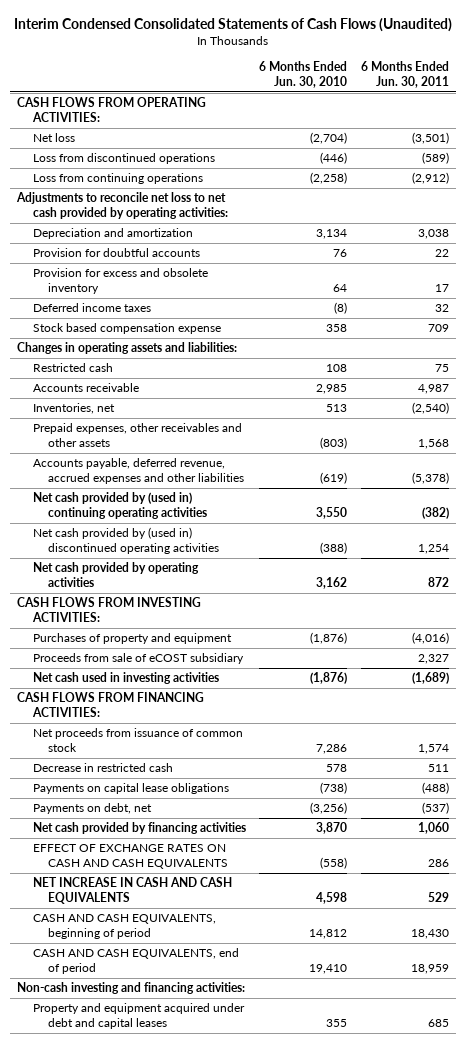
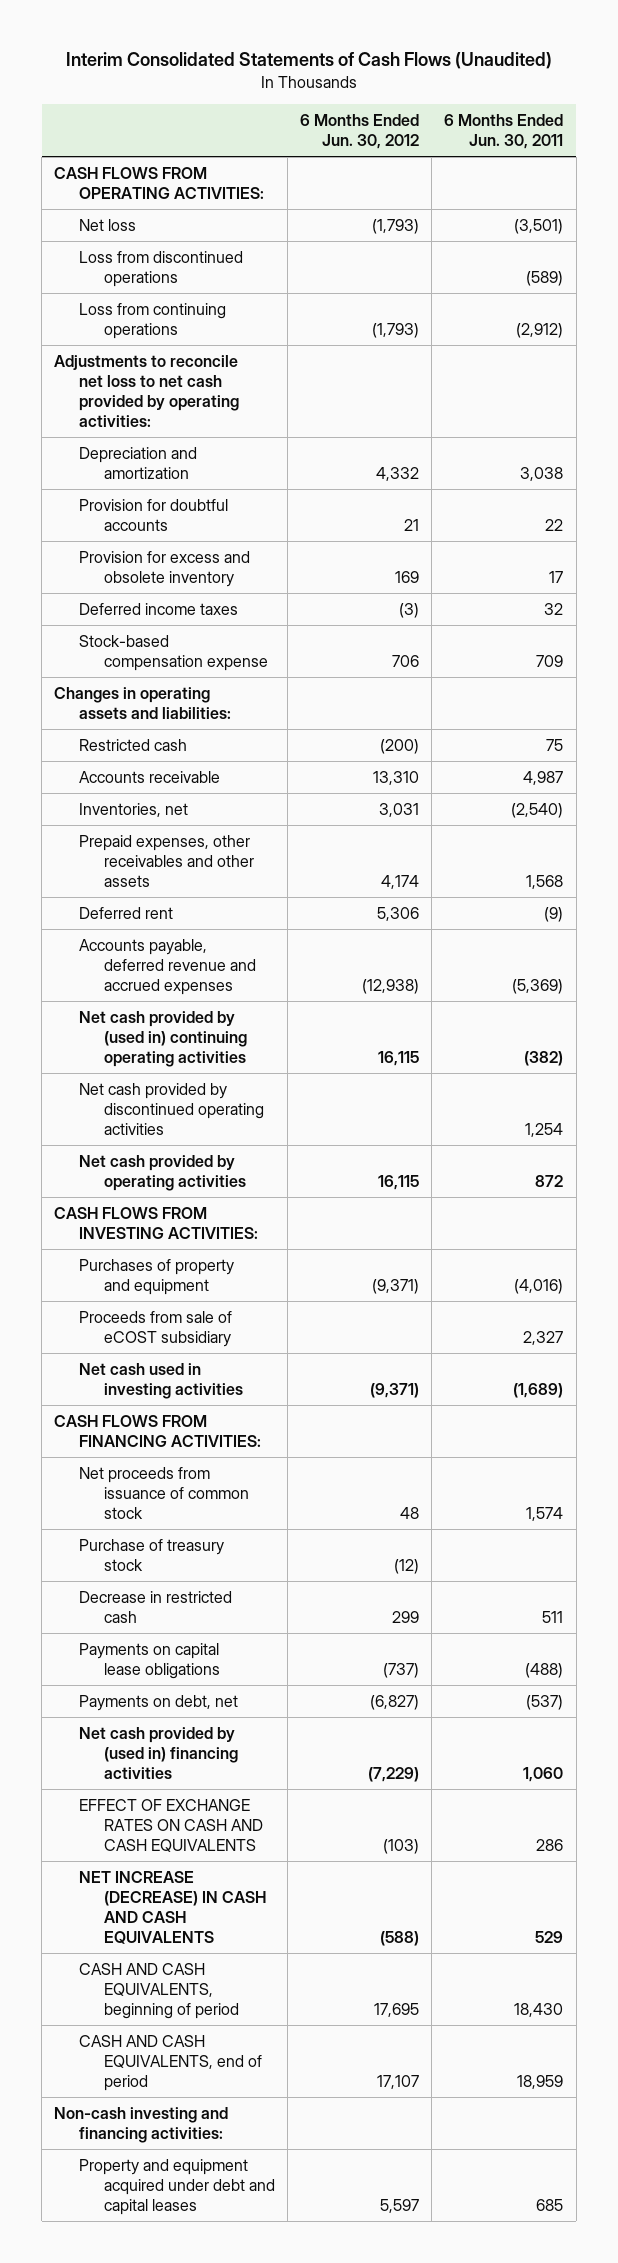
[13,17,452,32] Interim Condensed Consolidated Statements of Cash Flows (Unaudited) -> [65,52,552,70] Interim Consolidated Statements of Cash Flows (Unaudited)
[259,60,348,88] 6 Months Ended Jun. 30, 2010 -> none
none -> [300,113,420,149] 6 Months Ended Jun. 30, 2012
[32,323,221,335] Stock based compensation expense -> [79,635,268,671] Stock-based compensation expense
none -> [79,907,174,920] Deferred rent
[32,458,245,485] Accounts payable, deferred revenue, accrued expenses and other liabilities -> [79,939,256,995] Accounts payable, deferred revenue and accrued expenses
[411,472,449,485] (5,378) -> [512,978,564,994] (5,369)
[32,527,220,555] Net cash provided by (used in) discontinued operating activities -> [79,1083,264,1135] Net cash provided by discontinued operating activities
none -> [79,1539,225,1571] Purchase of treasury stock
[32,822,246,835] Net cash provided by financing activities -> [79,1727,238,1779] Net cash provided by (used in) financing activities
[32,877,232,905] NET INCREASE IN CASH AND CASH EQUIVALENTS -> [79,1871,266,1944] NET INCREASE (DECREASE) IN CASH AND CASH EQUIVALENTS

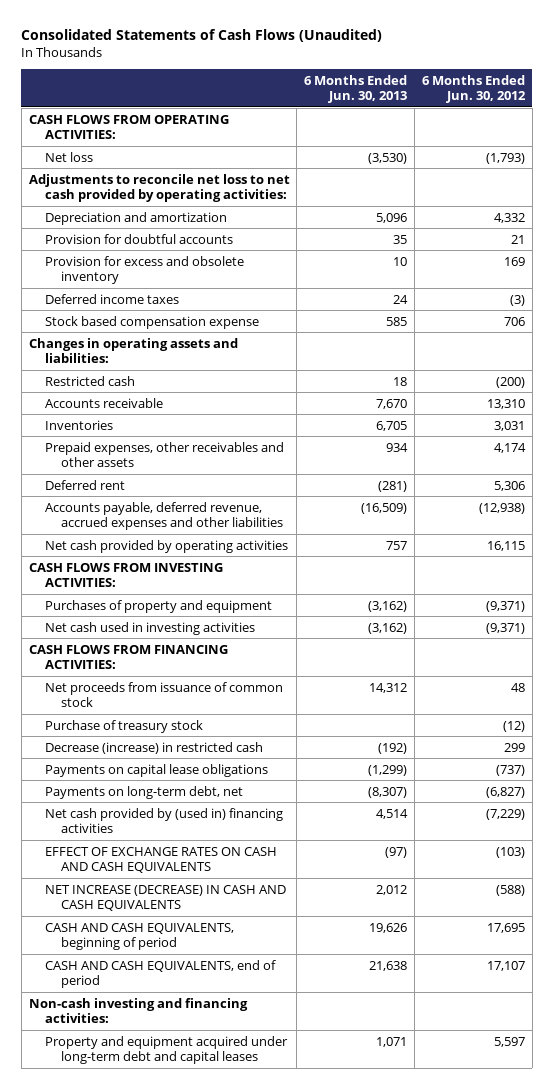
[65,52,552,70] Interim Consolidated Statements of Cash Flows (Unaudited) -> [21,29,383,43] Consolidated Statements of Cash Flows (Unaudited)
[444,113,564,149] 6 Months Ended Jun. 30, 2011 -> none
none -> [304,74,408,103] 6 Months Ended Jun. 30, 2013
[79,251,244,287] Loss from discontinued operations -> none
[79,303,227,339] Loss from continuing operations -> none
[79,635,268,671] Stock-based compensation expense -> [44,315,259,329] Stock based compensation expense
[79,803,189,818] Inventories, net -> [44,419,113,430] Inventories
[79,1011,247,1067] Net cash provided by (used in) continuing operating activities -> none
[79,1083,264,1135] Net cash provided by discontinued operating activities -> none
[79,939,256,995] Accounts payable, deferred revenue and accrued expenses -> [44,501,284,530] Accounts payable, deferred revenue, accrued expenses and other liabilities
[79,1311,233,1347] Proceeds from sale of eCOST subsidiary -> none
[79,1591,233,1623] Decrease in restricted cash -> [44,741,263,754] Decrease (increase) in restricted cash
[79,1695,239,1712] Payments on debt, net -> [44,785,243,799] Payments on long-term debt, net
[79,2159,275,2215] Property and equipment acquired under debt and capital leases -> [44,1035,288,1064] Property and equipment acquired under long-term debt and capital leases

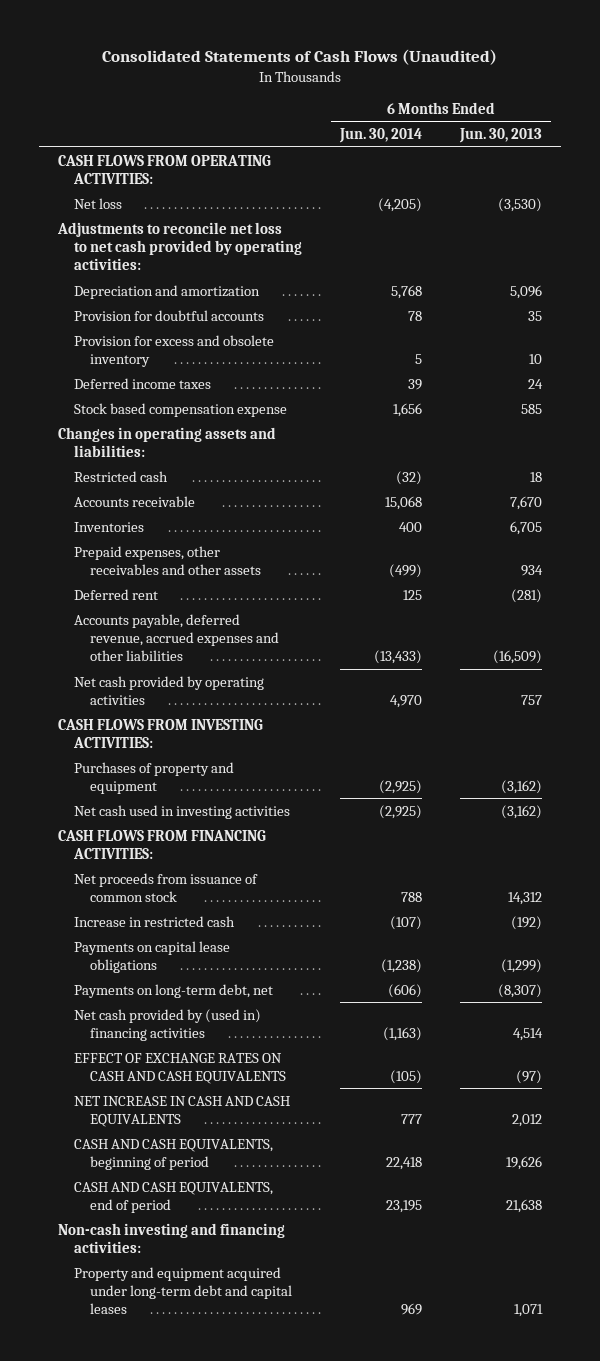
[421,74,526,103] 6 Months Ended Jun. 30, 2012 -> none
none -> [339,128,423,144] Jun. 30, 2014
[44,719,203,733] Purchase of treasury stock -> none
[44,741,263,754] Decrease (increase) in restricted cash -> [74,915,236,927] Increase in restricted cash
[44,884,286,911] NET INCREASE (DECREASE) IN CASH AND CASH EQUIVALENTS -> [74,1095,291,1127] NET INCREASE IN CASH AND CASH EQUIVALENTS

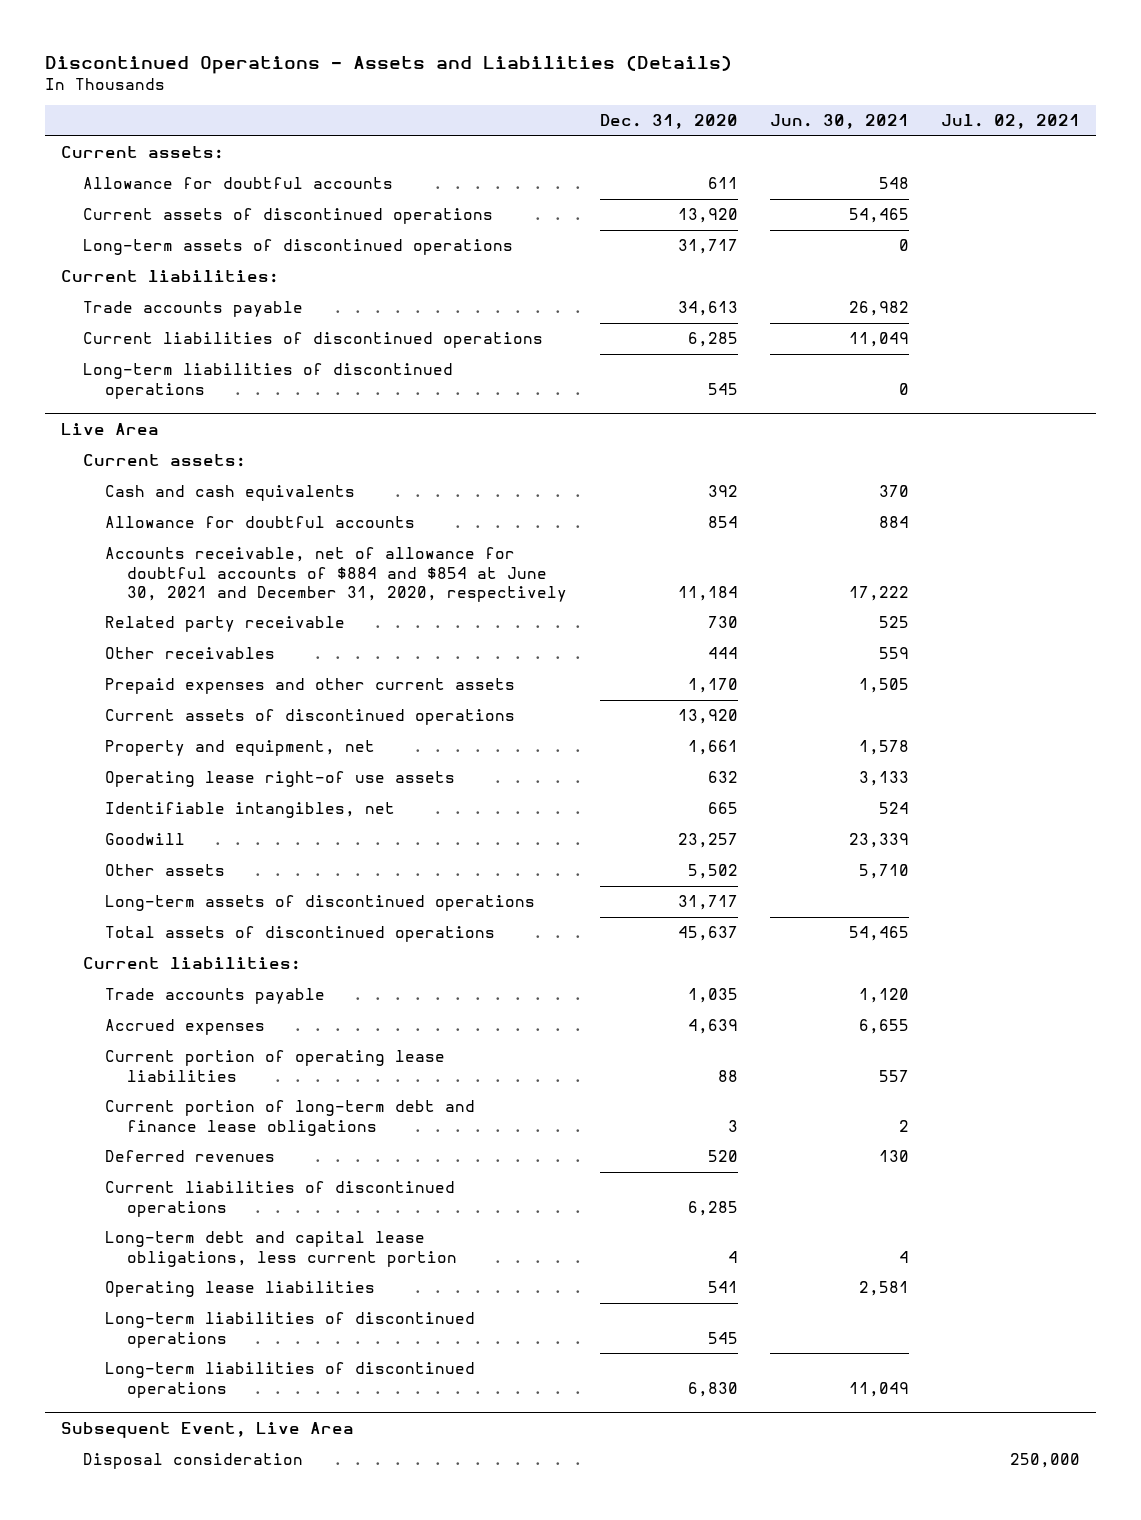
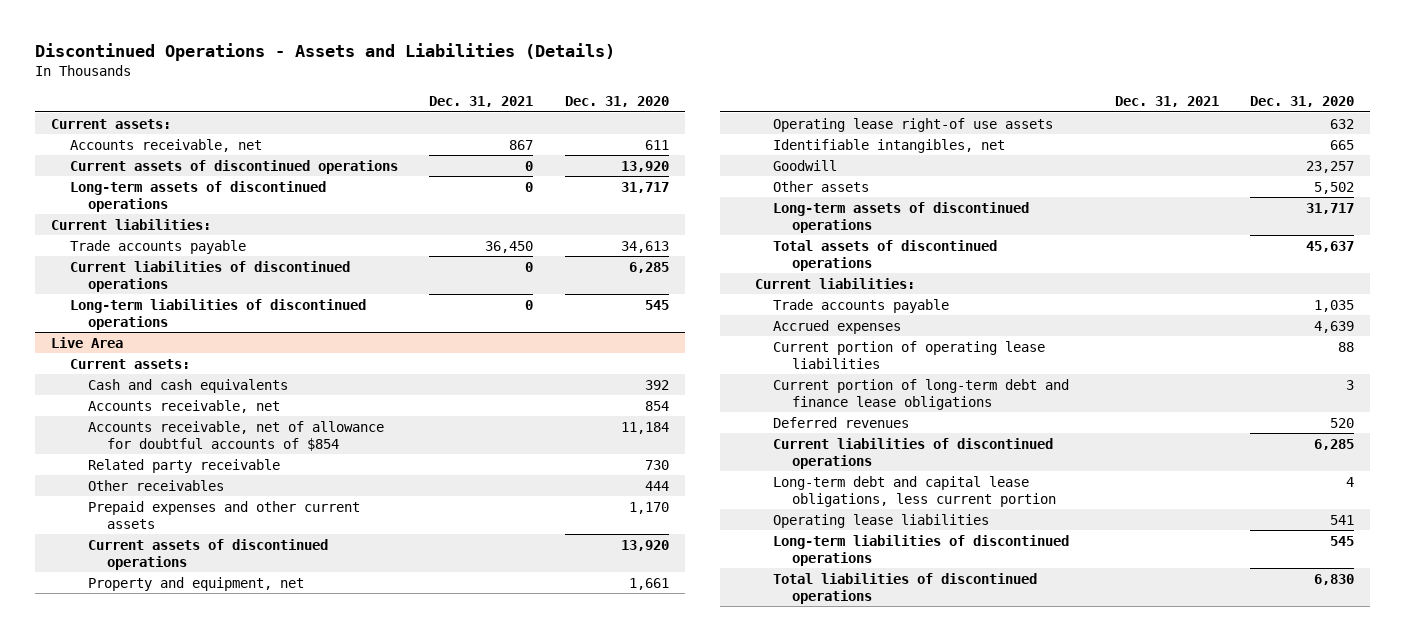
[769,114,909,130] Jun. 30, 2021 -> none
[940,114,1080,130] Jul. 02, 2021 -> none
none -> [429,96,534,108] Dec. 31, 2021
[83,177,394,190] Allowance for doubtful accounts -> [69,138,262,152] Accounts receivable, net
[105,516,416,529] Allowance for doubtful accounts -> [88,399,281,413] Accounts receivable, net
[105,547,568,602] Accounts receivable, net of allowance for doubtful accounts of $884 and $854 at June 30, 2021 and December 31, 2020, respectively -> [88,420,385,451] Accounts receivable, net of allowance for doubtful accounts of $854
[61,1421,355,1438] Subsequent Event, Live Area -> none
[83,1453,304,1470] Disposal consideration -> none
[105,1362,476,1398] Long-term liabilities of discontinued operations -> [773,572,1038,604] Total liabilities of discontinued operations

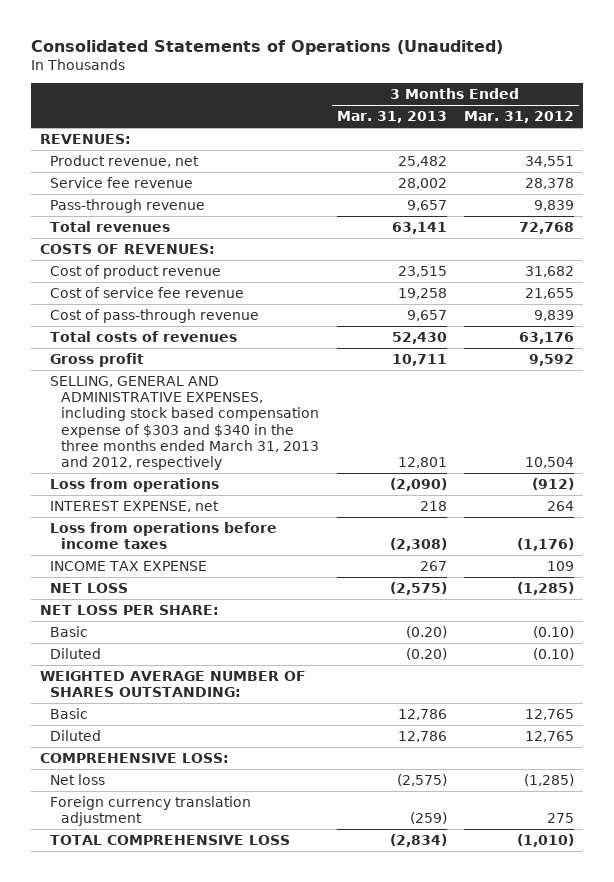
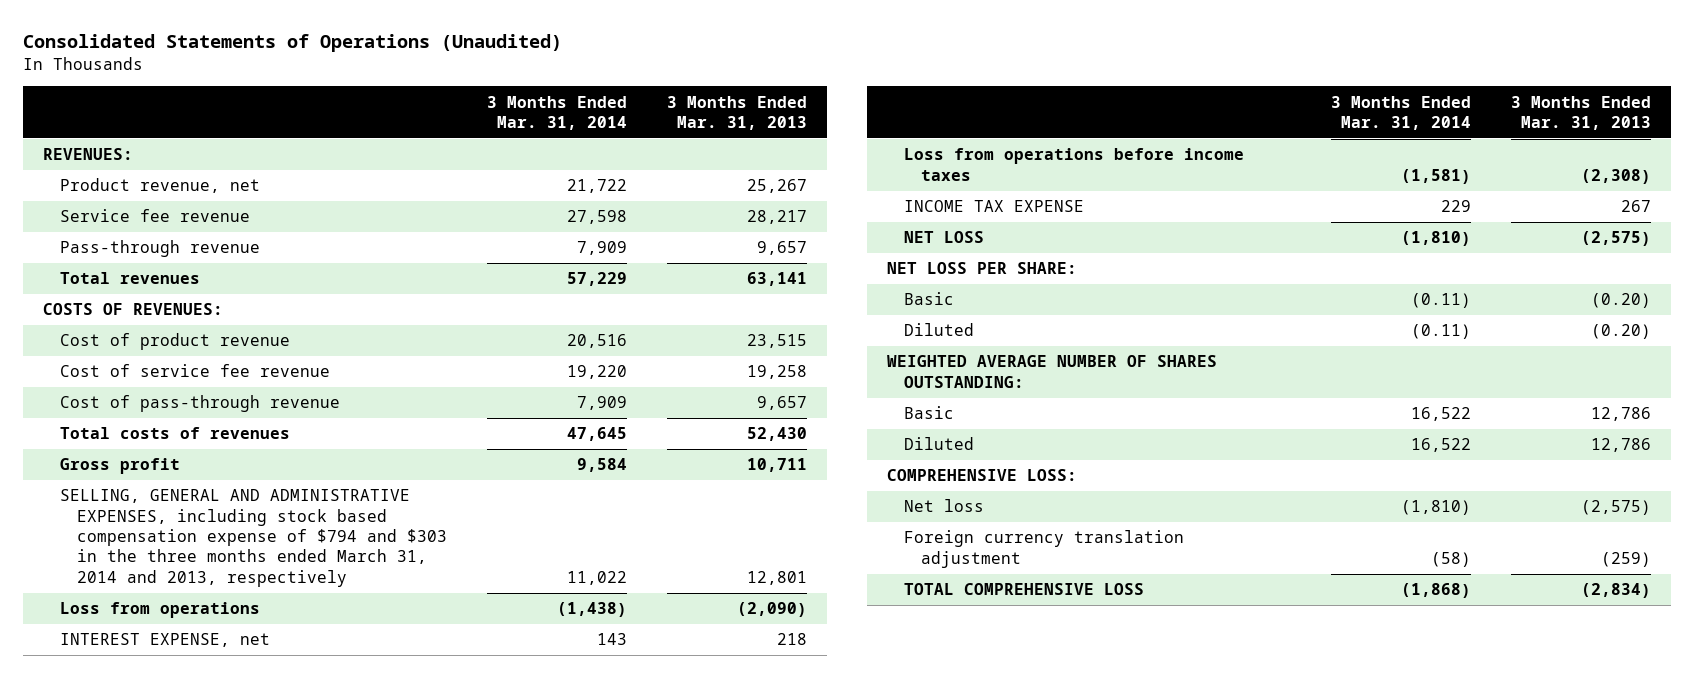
[464,111,575,124] Mar. 31, 2012 -> none
none -> [486,95,627,131] 3 Months Ended Mar. 31, 2014
[397,155,447,167] 25,482 -> [746,179,807,194] 25,267
[397,177,447,189] 28,002 -> [746,210,807,225] 28,217
[50,375,319,471] SELLING, GENERAL AND ADMINISTRATIVE EXPENSES, including stock based compensation expense of $303 and $340 in the three months ended March 31, 2013 and 2012, respectively -> [59,489,447,587] SELLING, GENERAL AND ADMINISTRATIVE EXPENSES, including stock based compensation expense of $794 and $303 in the three months ended March 31, 2014 and 2013, respectively

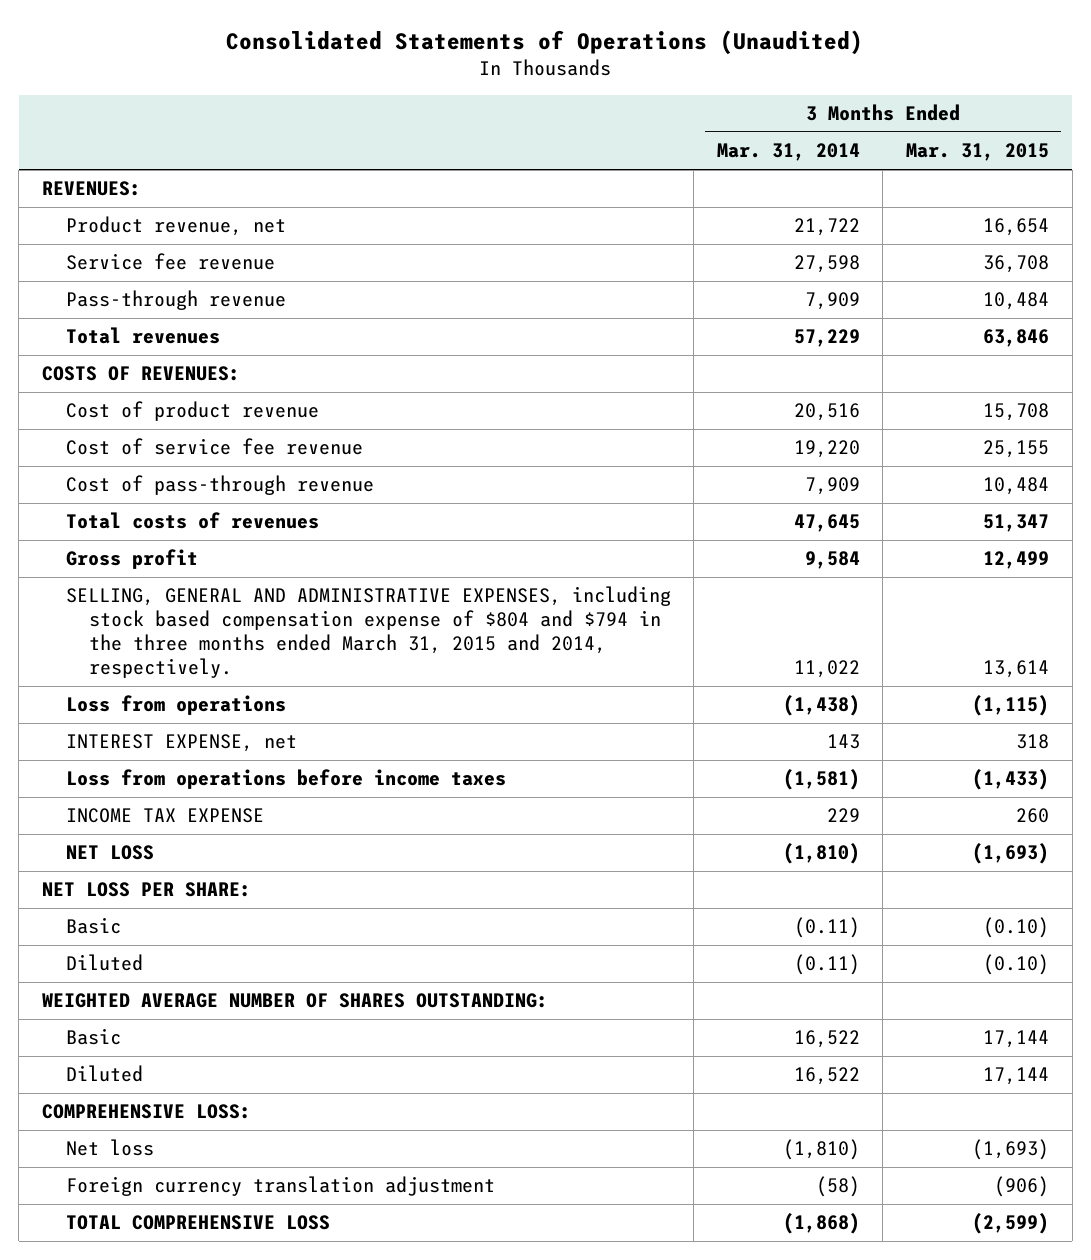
[666,95,807,131] 3 Months Ended Mar. 31, 2013 -> none
none -> [906,143,1050,162] Mar. 31, 2015
[59,489,447,587] SELLING, GENERAL AND ADMINISTRATIVE EXPENSES, including stock based compensation expense of $794 and $303 in the three months ended March 31, 2014 and 2013, respectively -> [65,586,671,678] SELLING, GENERAL AND ADMINISTRATIVE EXPENSES, including stock based compensation expense of $804 and $794 in the three months ended March 31, 2015 and 2014, respectively.

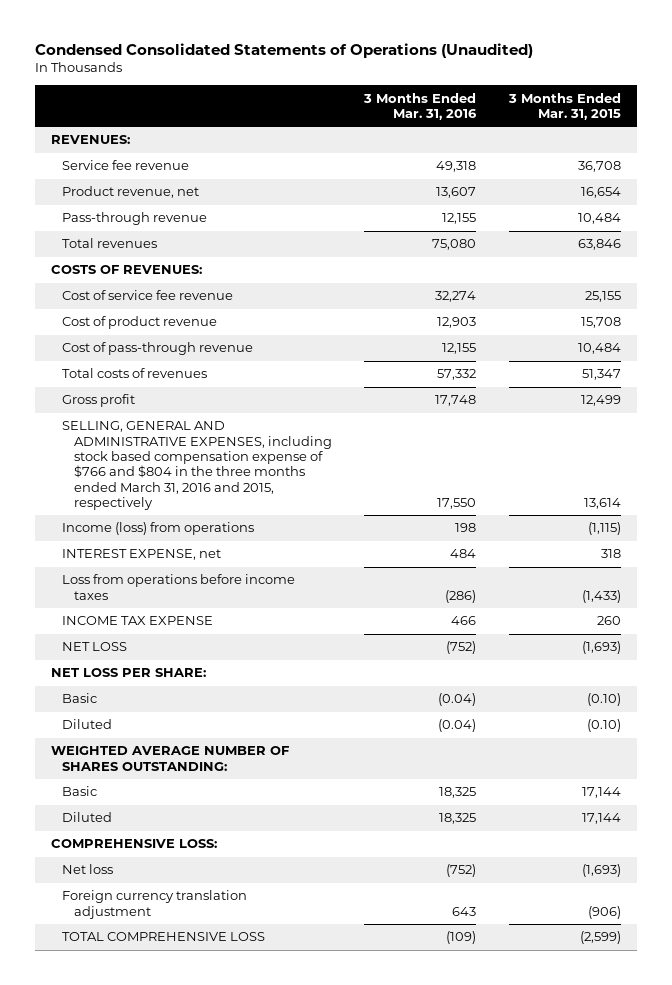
[226,29,864,55] Consolidated Statements of Operations (Unaudited) -> [34,42,533,58] Condensed Consolidated Statements of Operations (Unaudited)
[716,143,860,162] Mar. 31, 2014 -> none
none -> [363,92,478,121] 3 Months Ended Mar. 31, 2016
[65,216,286,237] Product revenue, net -> [62,186,200,199] Product revenue, net
[65,401,319,422] Cost of product revenue -> [62,316,218,330] Cost of product revenue
[65,586,671,678] SELLING, GENERAL AND ADMINISTRATIVE EXPENSES, including stock based compensation expense of $804 and $794 in the three months ended March 31, 2015 and 2014, respectively. -> [62,421,333,511] SELLING, GENERAL AND ADMINISTRATIVE EXPENSES, including stock based compensation expense of $766 and $804 in the three months ended March 31, 2016 and 2015, respectively
[65,695,286,716] Loss from operations -> [62,522,255,536] Income (loss) from operations

